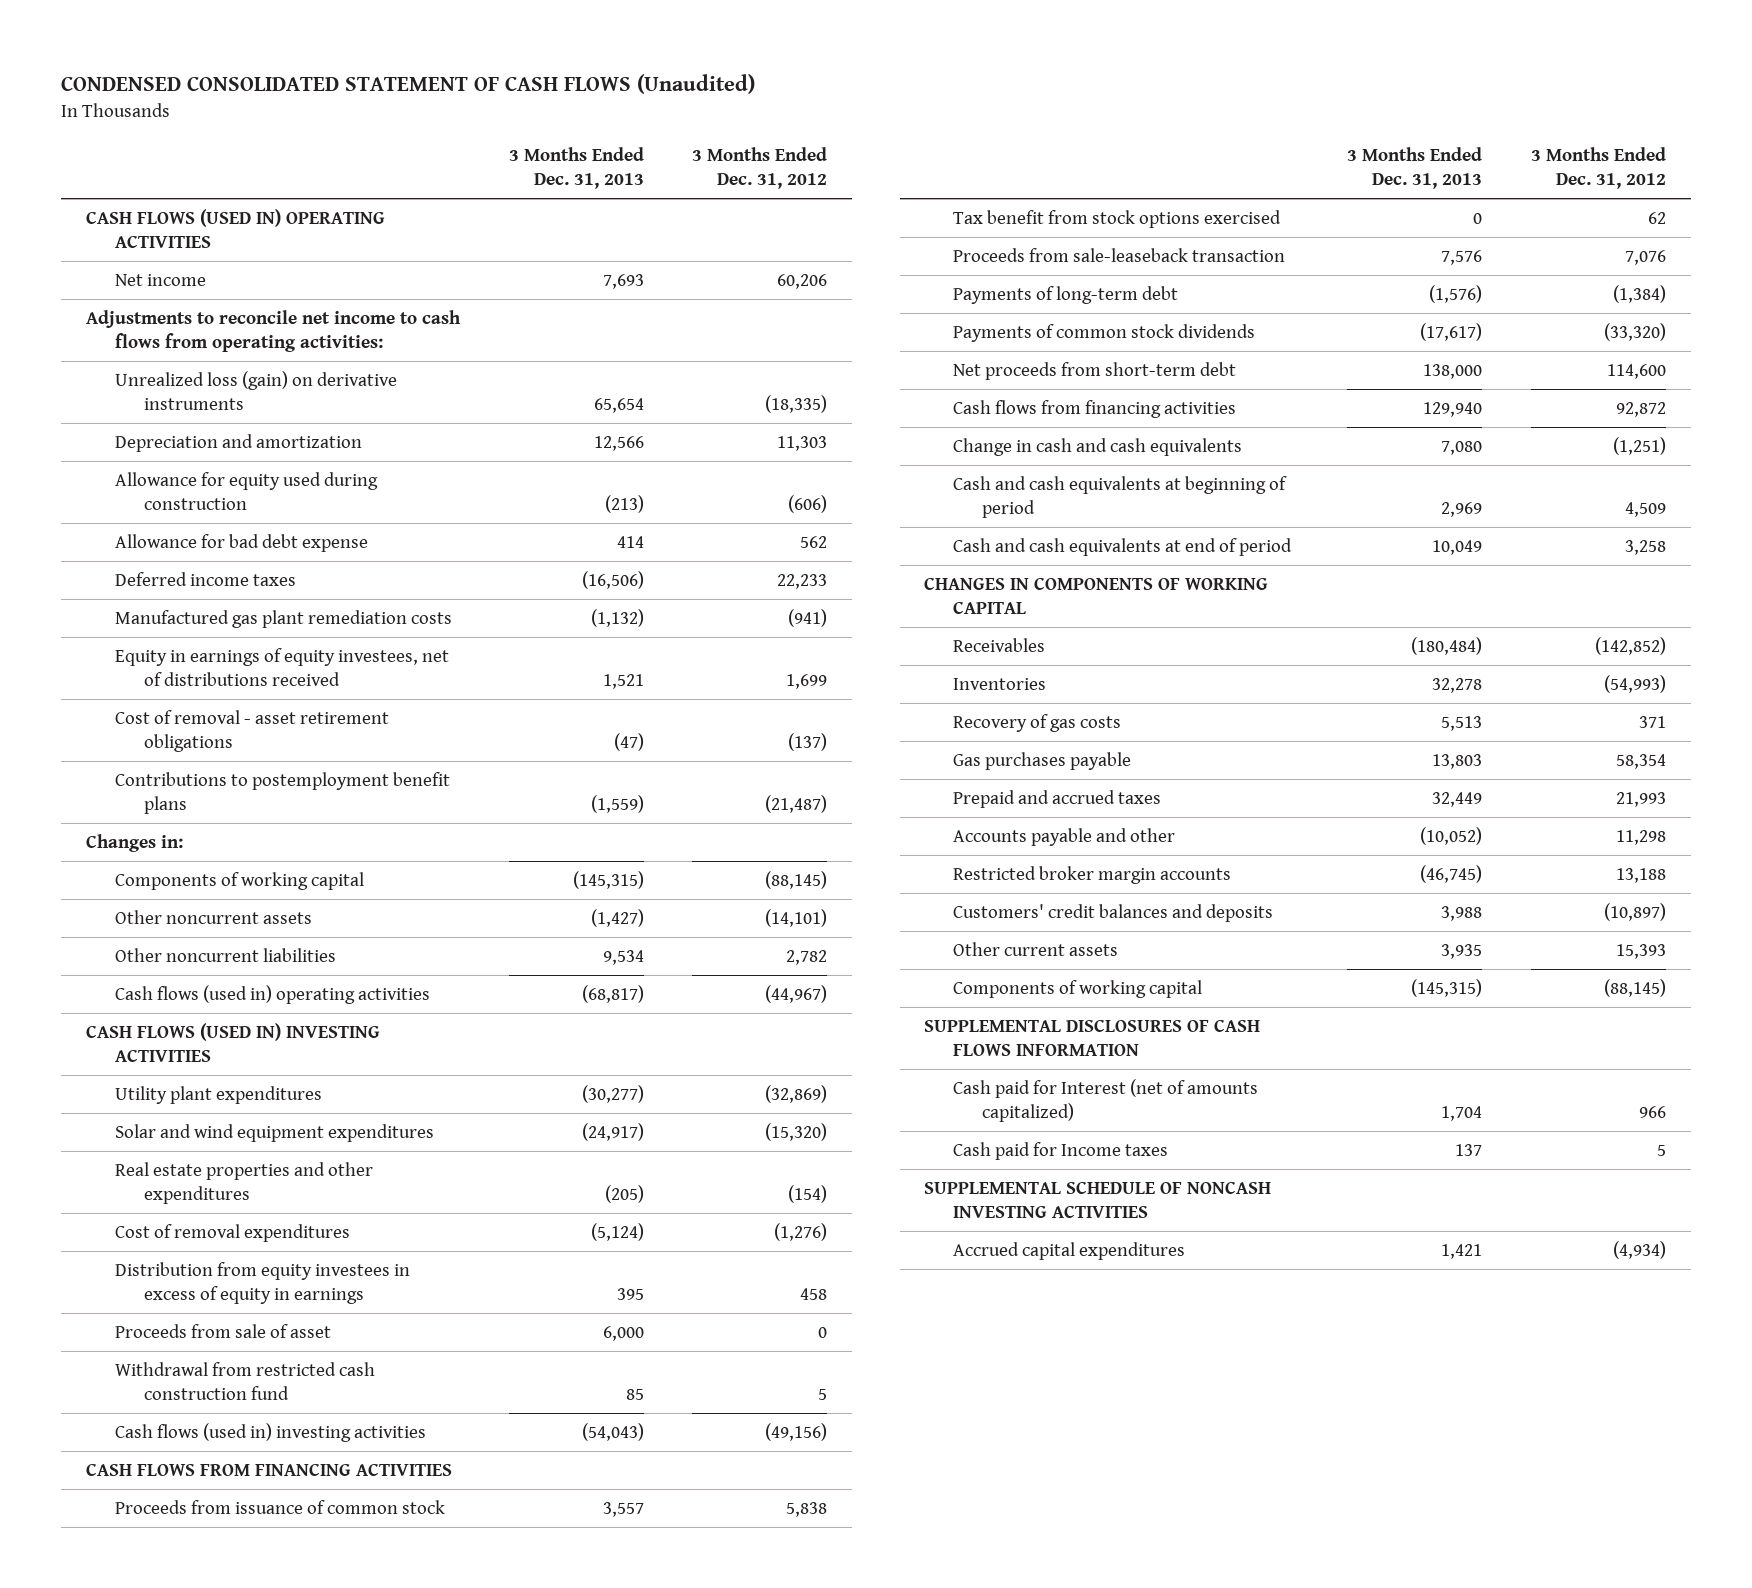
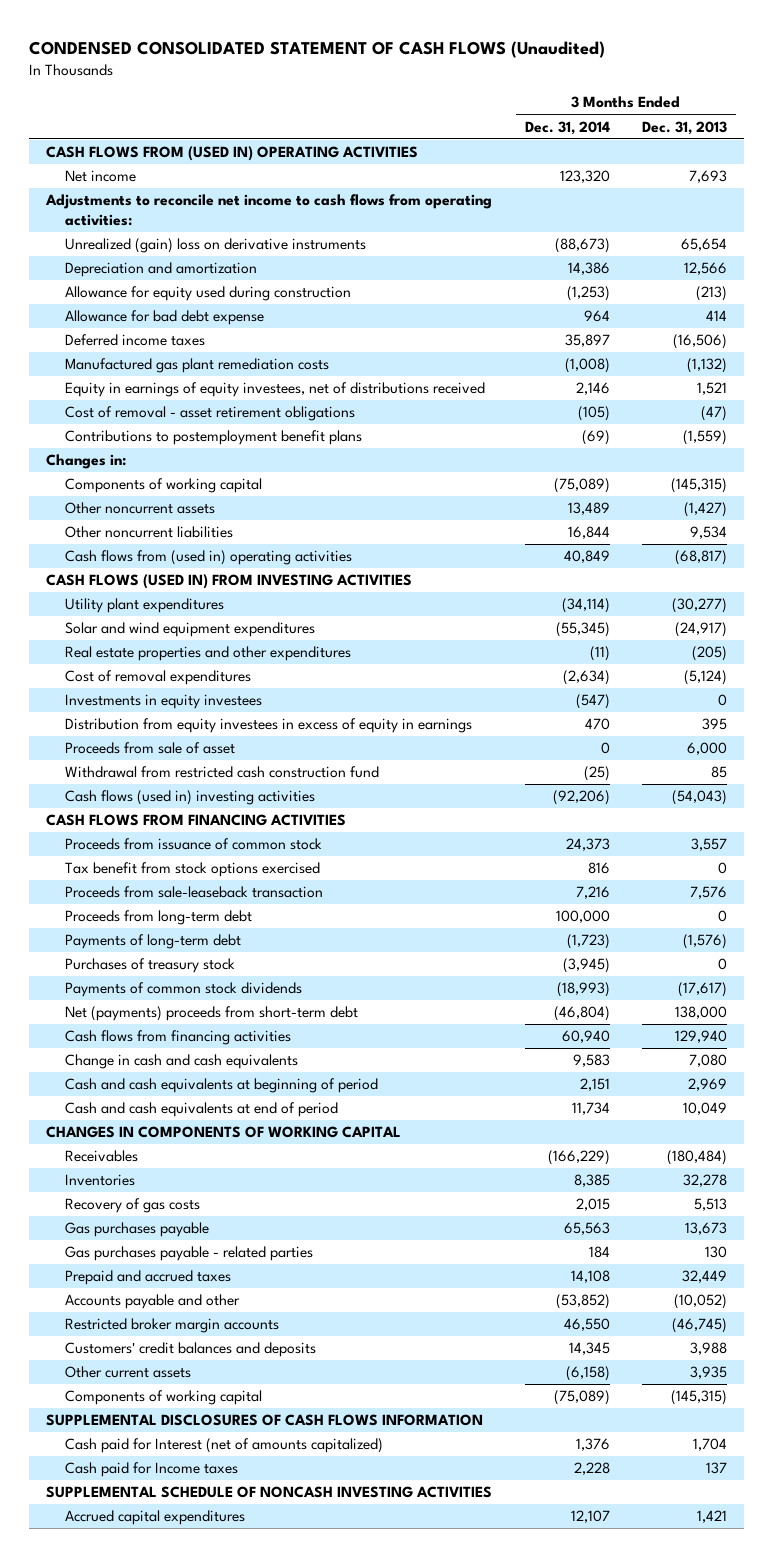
[692,147,828,190] 3 Months Ended Dec. 31, 2012 -> none
none -> [524,120,610,135] Dec. 31, 2014
[85,208,385,249] CASH FLOWS (USED IN) OPERATING ACTIVITIES -> [45,146,418,162] CASH FLOWS FROM (USED IN) OPERATING ACTIVITIES
[114,370,397,411] Unrealized loss (gain) on derivative instruments -> [65,238,367,254] Unrealized (gain) loss on derivative instruments
[114,984,430,1004] Cash flows (used in) operating activities -> [65,550,353,566] Cash flows from (used in) operating activities
[85,1022,380,1063] CASH FLOWS (USED IN) INVESTING ACTIVITIES -> [45,574,412,590] CASH FLOWS (USED IN) FROM INVESTING ACTIVITIES
none -> [65,694,263,710] Investments in equity investees
none -> [65,910,253,926] Proceeds from long-term debt
none -> [65,958,236,974] Purchases of treasury stock
[953,361,1237,380] Net proceeds from short-term debt -> [65,1006,359,1022] Net (payments) proceeds from short-term debt
[1432,753,1483,769] 13,803 -> [685,1222,728,1236] 13,673
none -> [65,1246,314,1262] Gas purchases payable - related parties

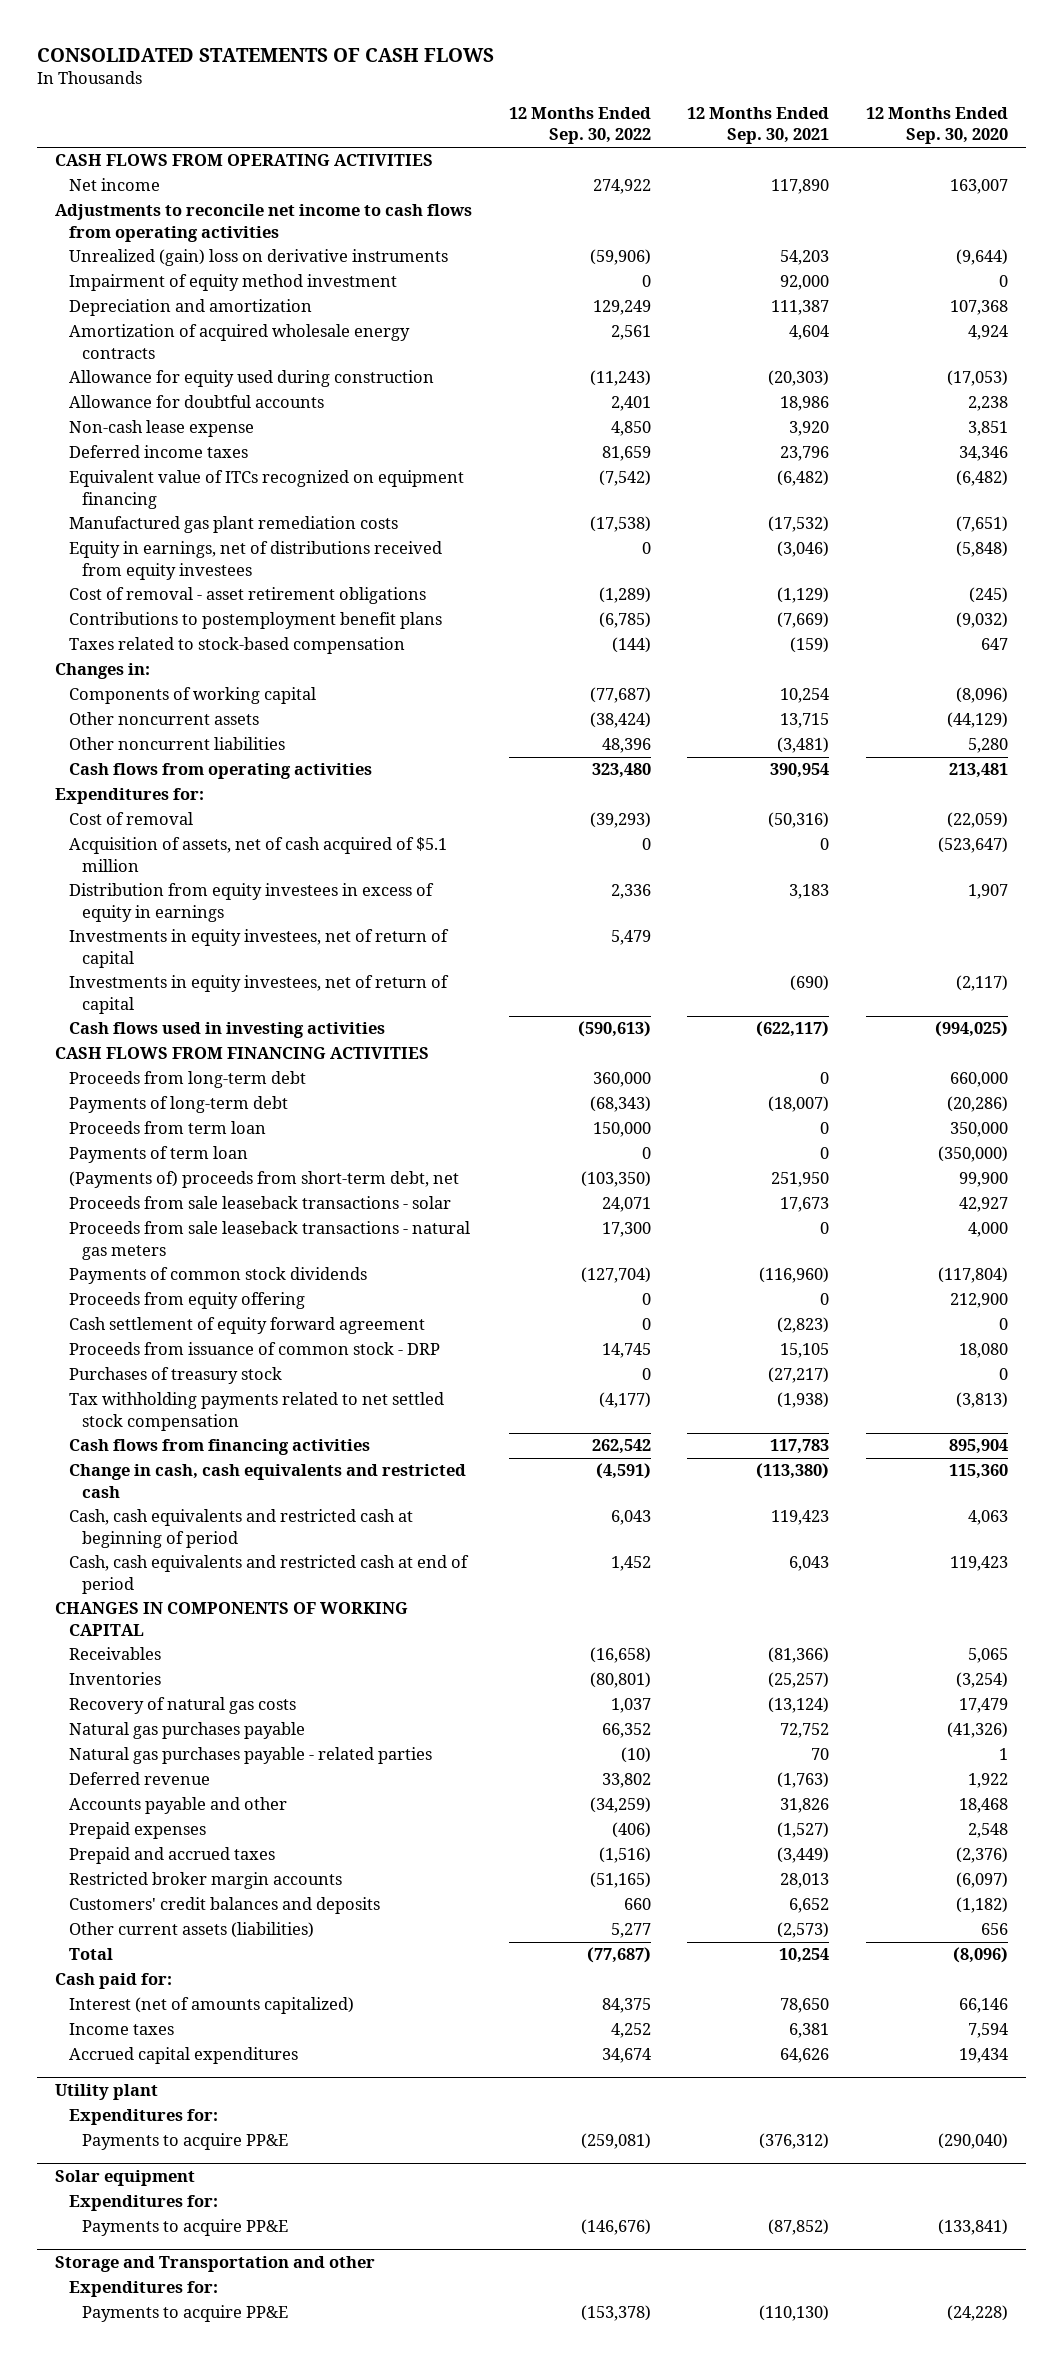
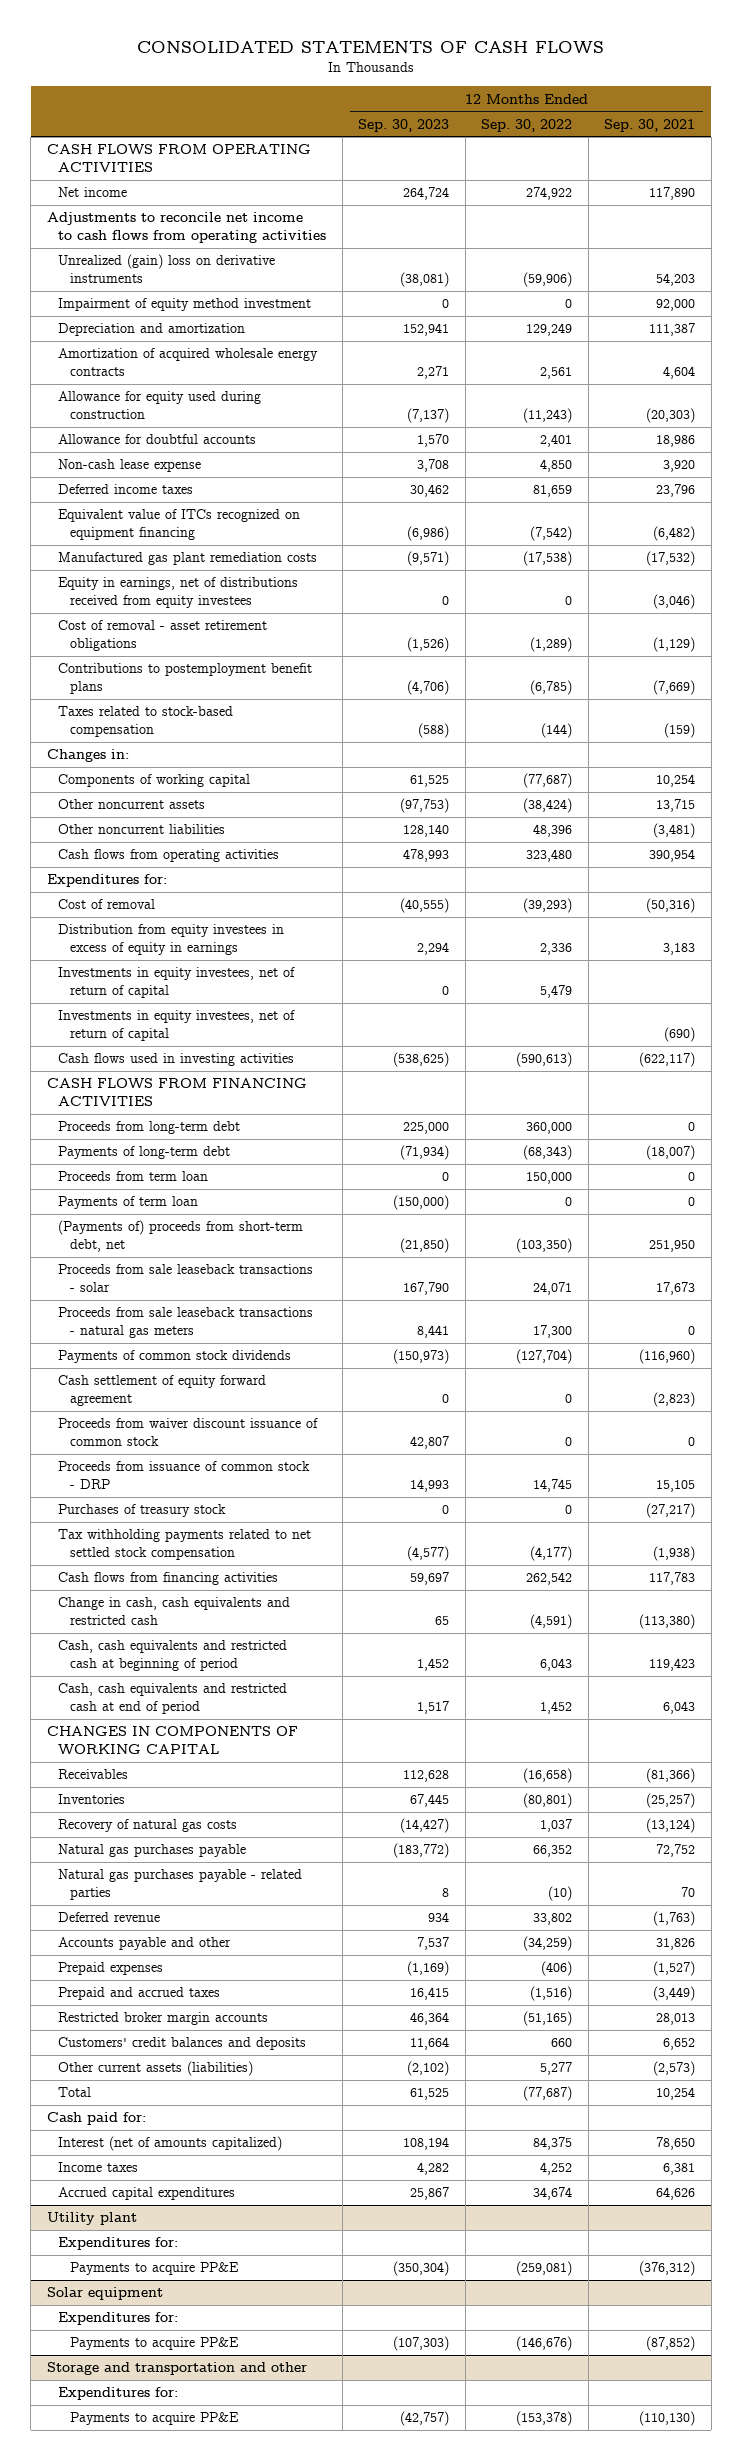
[866,107,1009,145] 12 Months Ended Sep. 30, 2020 -> none
none -> [358,118,450,132] Sep. 30, 2023
[68,837,447,872] Acquisition of assets, net of cash acquired of $5.1 million -> none
[68,1292,305,1310] Proceeds from equity offering -> none
none -> [58,1418,319,1447] Proceeds from waiver discount issuance of common stock
[55,2256,376,2273] Storage and Transportation and other -> [46,2362,307,2376] Storage and transportation and other

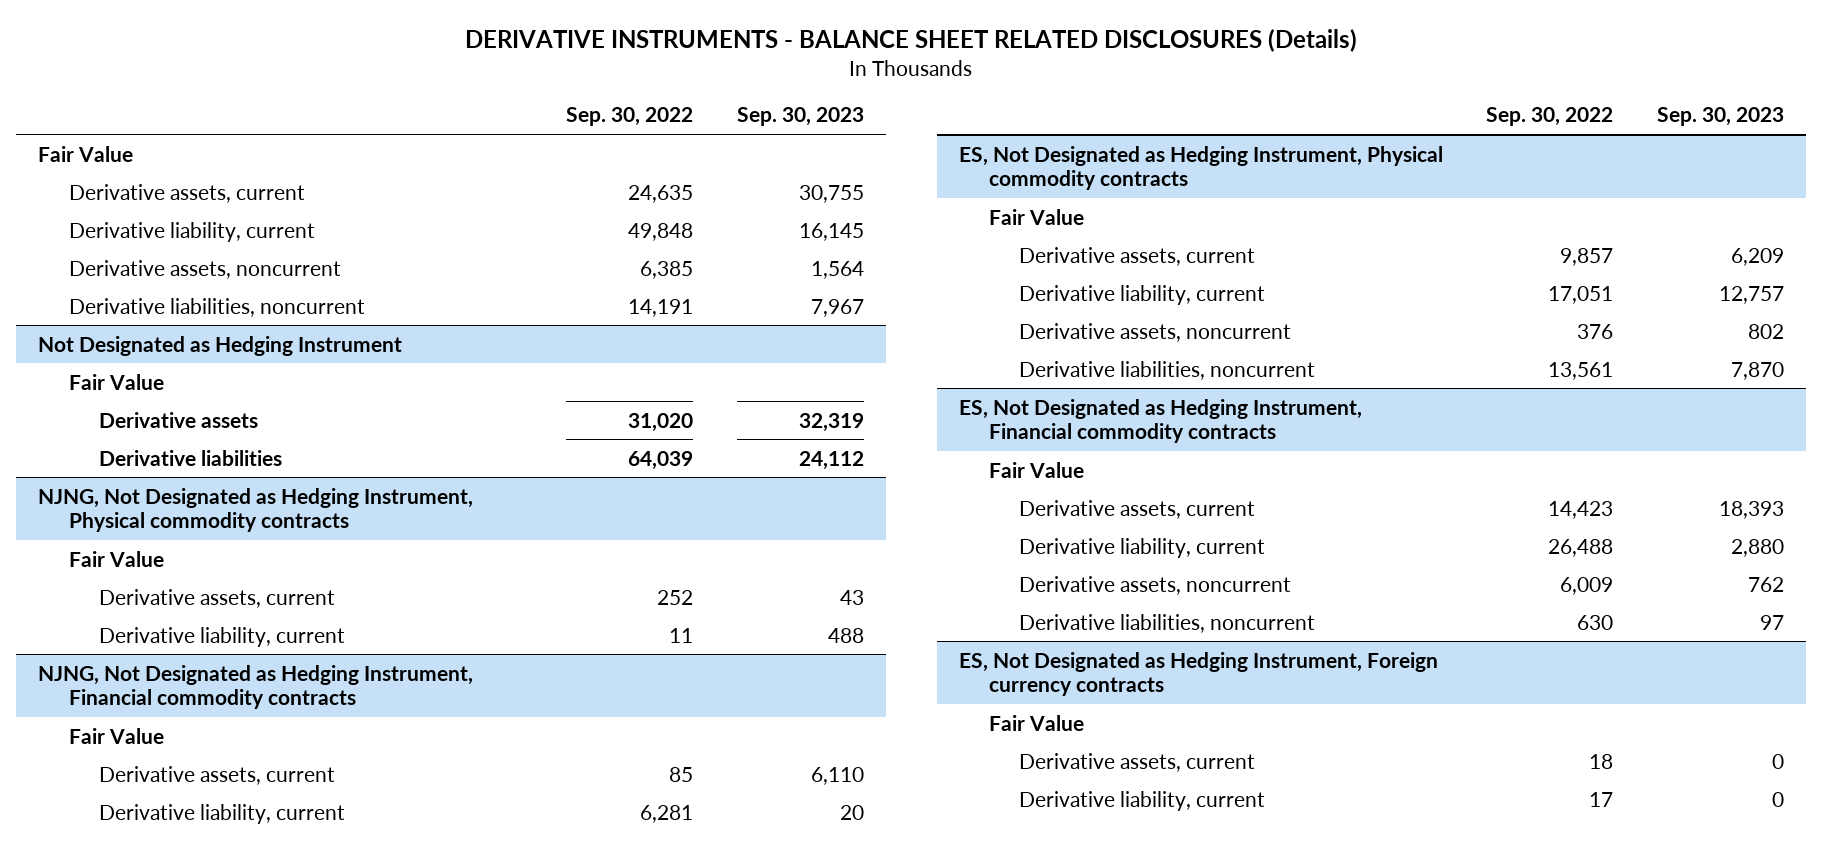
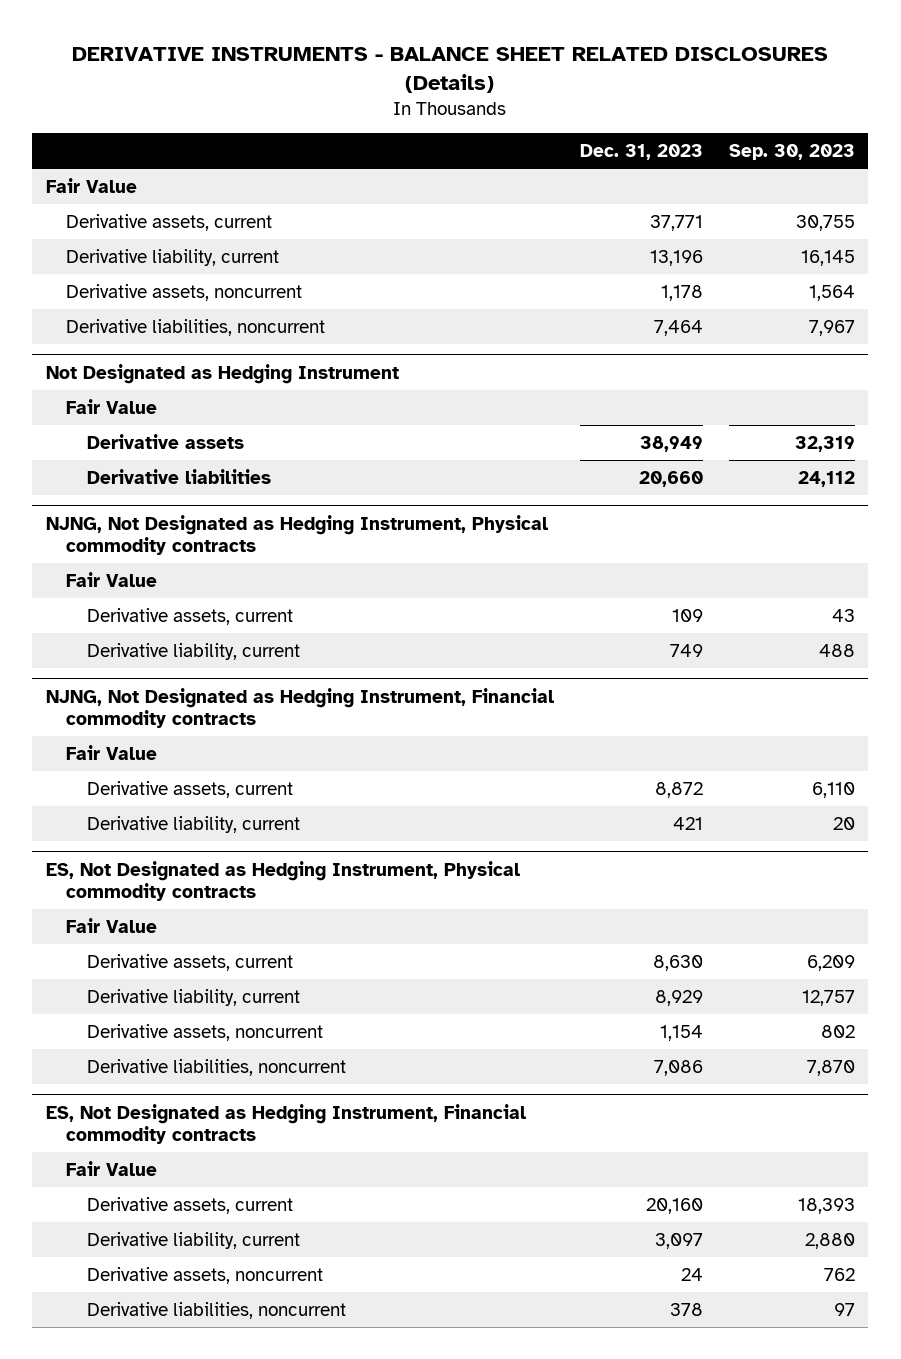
[566,107,694,127] Sep. 30, 2022 -> none
none -> [579,144,703,161] Dec. 31, 2023
[958,651,1438,697] ES, Not Designated as Hedging Instrument, Foreign currency contracts -> none
[988,714,1084,731] Fair Value -> none
[1019,752,1256,772] Derivative assets, current -> none
[1019,790,1266,811] Derivative liability, current -> none

